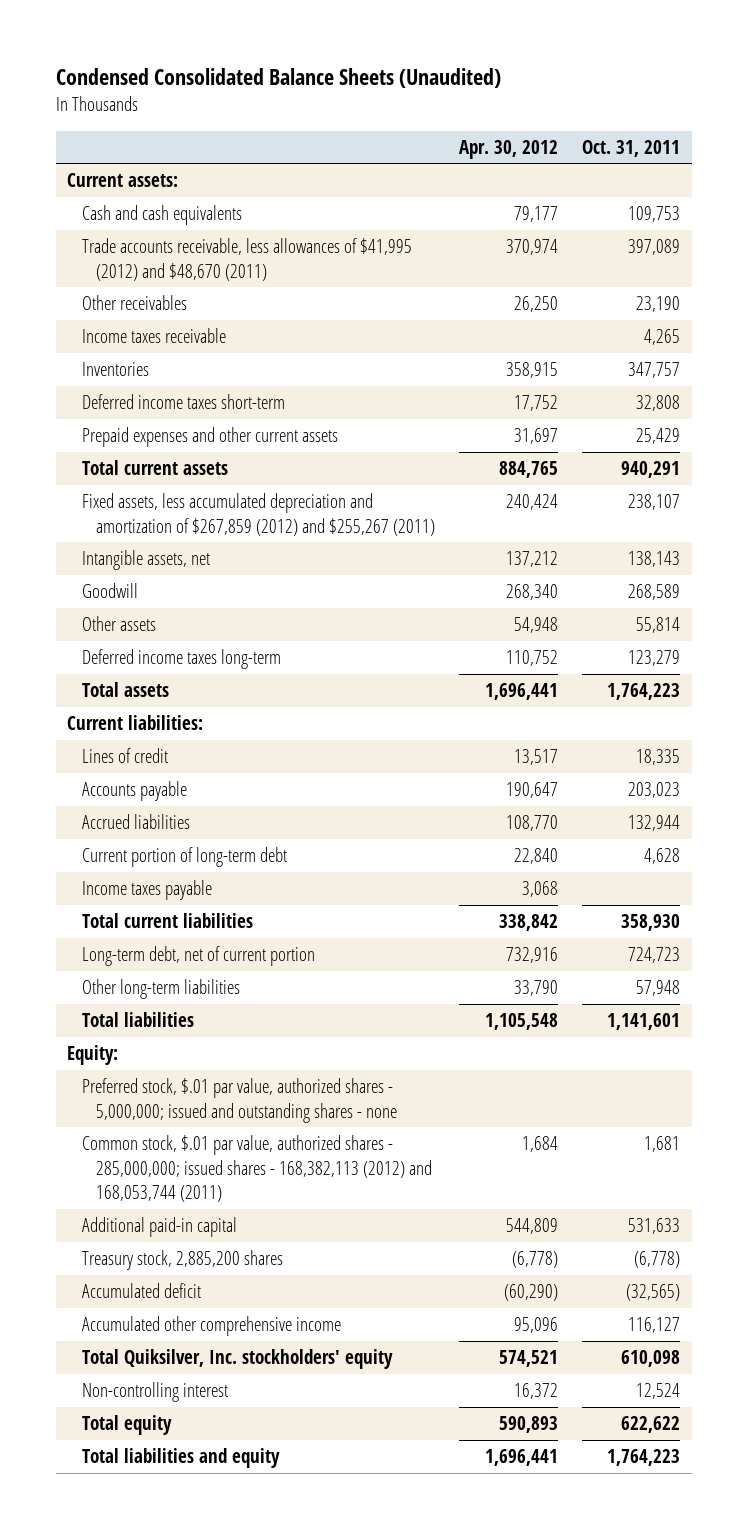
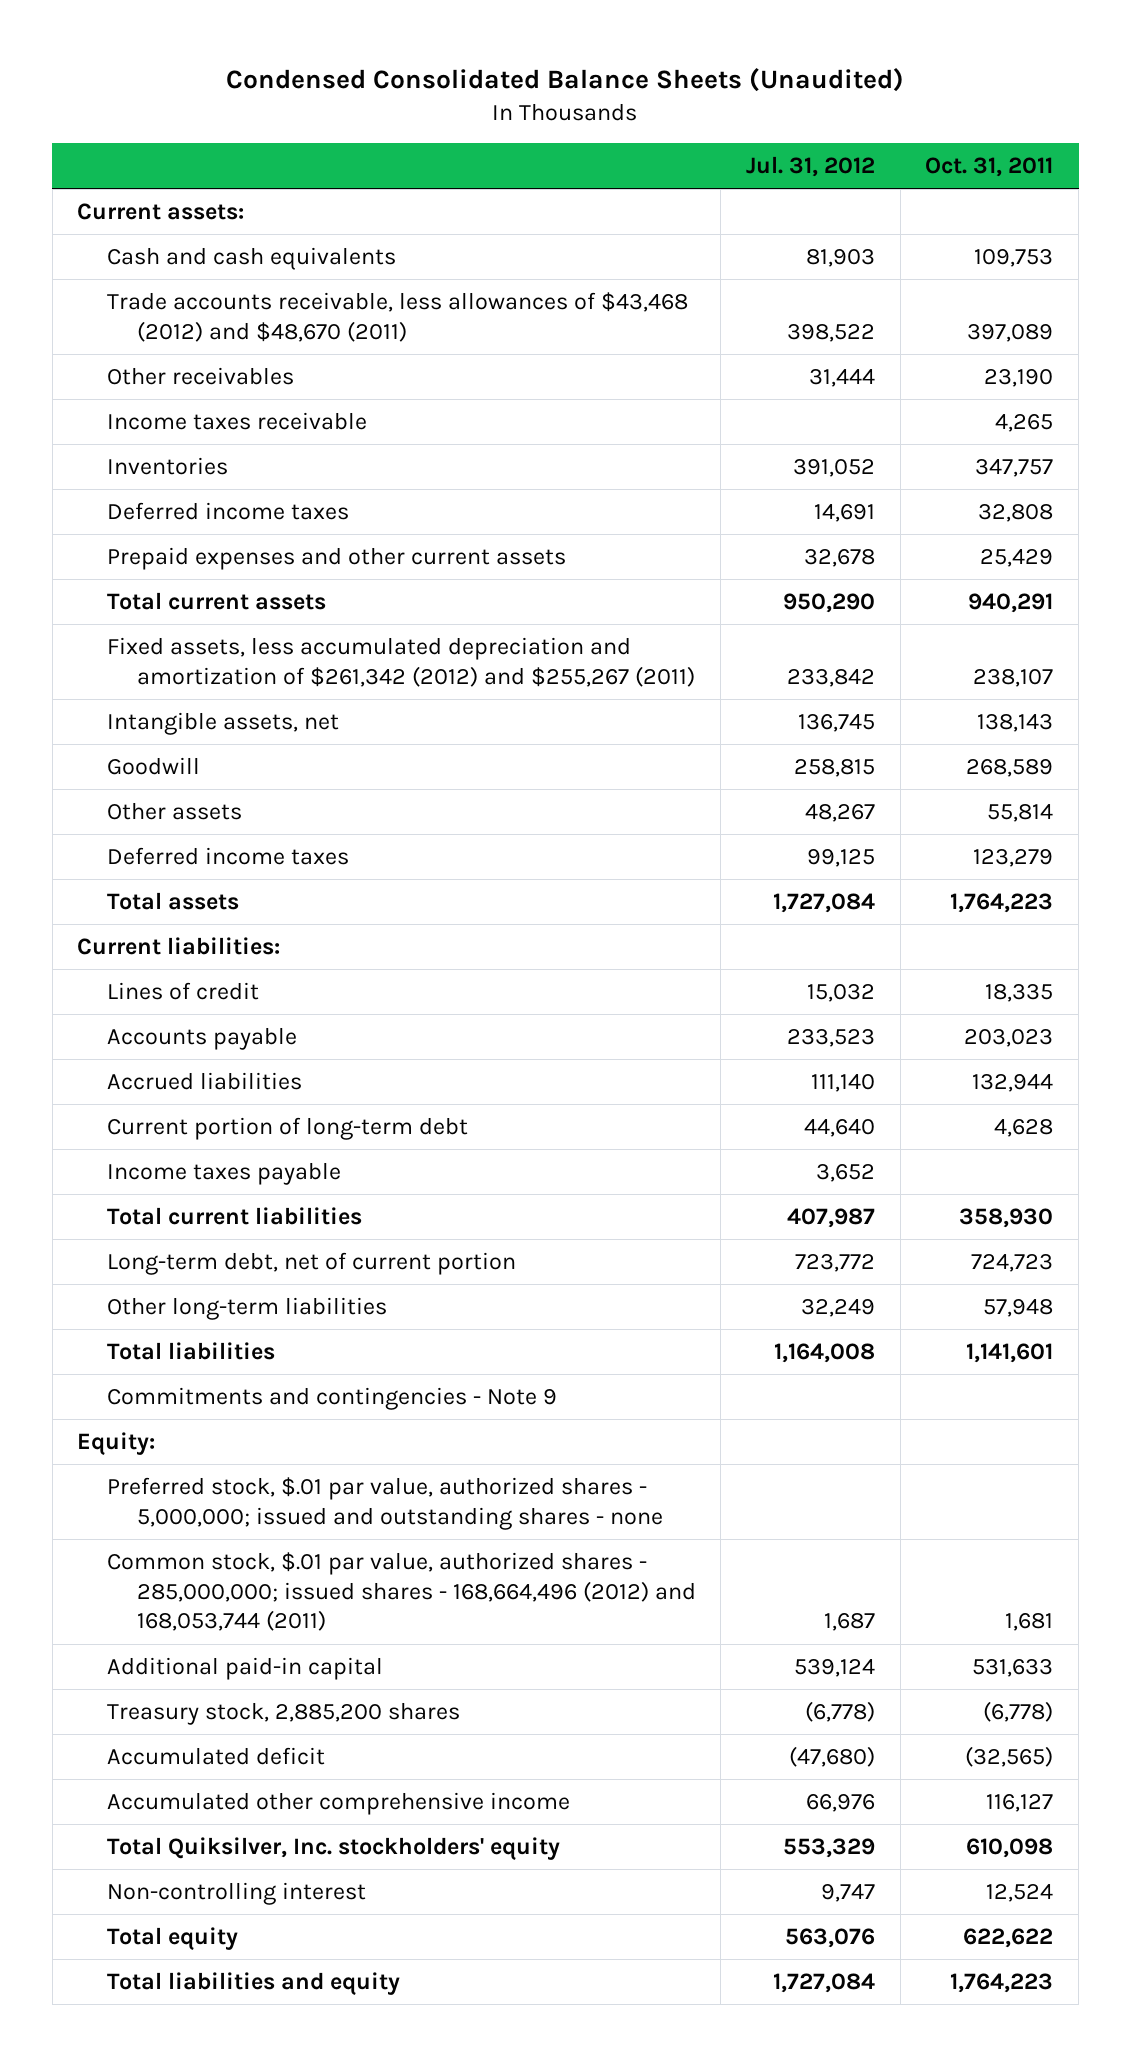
[459,139,559,159] Apr. 30, 2012 -> none
none -> [746,155,876,177] Jul. 31, 2012
[81,238,412,281] Trade accounts receivable, less allowances of $41,995 (2012) and $48,670 (2011) -> [106,291,688,342] Trade accounts receivable, less allowances of $43,468 (2012) and $48,670 (2011)
[81,394,285,410] Deferred income taxes short-term -> [106,501,349,520] Deferred income taxes
[81,493,436,536] Fixed assets, less accumulated depreciation and amortization of $267,859 (2012) and $255,267 (2011) -> [106,636,695,687] Fixed assets, less accumulated depreciation and amortization of $261,342 (2012) and $255,267 (2011)
[81,649,281,670] Deferred income taxes long-term -> [106,846,349,865] Deferred income taxes
none -> [106,1386,557,1410] Commitments and contingencies - Note 9
[81,1135,433,1203] Common stock, $.01 par value, authorized shares - 285,000,000; issued shares - 168,382,113 (2012) and 168,053,744 (2011) -> [106,1551,696,1632] Common stock, $.01 par value, authorized shares - 285,000,000; issued shares - 168,664,496 (2012) and 168,053,744 (2011)

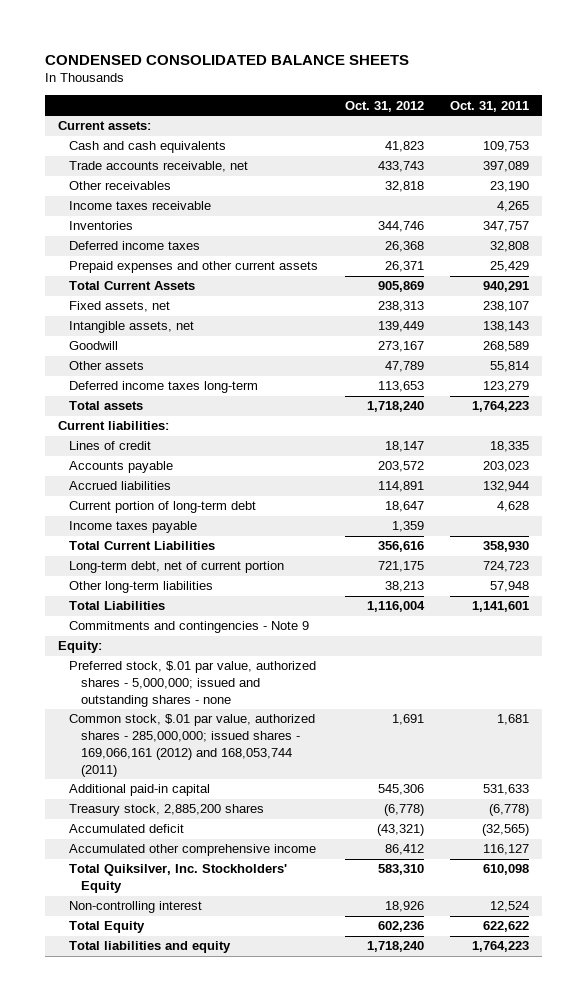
[226,68,905,93] Condensed Consolidated Balance Sheets (Unaudited) -> [44,54,409,65] CONDENSED CONSOLIDATED BALANCE SHEETS
[746,155,876,177] Jul. 31, 2012 -> none
none -> [344,100,424,112] Oct. 31, 2012
[106,291,688,342] Trade accounts receivable, less allowances of $43,468 (2012) and $48,670 (2011) -> [69,161,249,173] Trade accounts receivable, net
[106,591,326,610] Total current assets -> [69,281,196,291] Total Current Assets
[106,636,695,687] Fixed assets, less accumulated depreciation and amortization of $261,342 (2012) and $255,267 (2011) -> [69,301,171,313] Fixed assets, net
[106,846,349,865] Deferred income taxes -> [69,381,259,394] Deferred income taxes long-term
[106,1206,362,1225] Total current liabilities -> [69,541,216,551] Total Current Liabilities
[106,1341,275,1360] Total liabilities -> [69,601,166,611] Total Liabilities
[106,1551,696,1632] Common stock, $.01 par value, authorized shares - 285,000,000; issued shares - 168,664,496 (2012) and 168,053,744 (2011) -> [69,714,316,777] Common stock, $.01 par value, authorized shares - 285,000,000; issued shares - 169,066,161 (2012) and 168,053,744 (2011)
[106,1836,560,1860] Total Quiksilver, Inc. stockholders' equity -> [69,864,288,894] Total Quiksilver, Inc. Stockholders' Equity
[106,1926,238,1950] Total equity -> [69,921,146,934] Total Equity

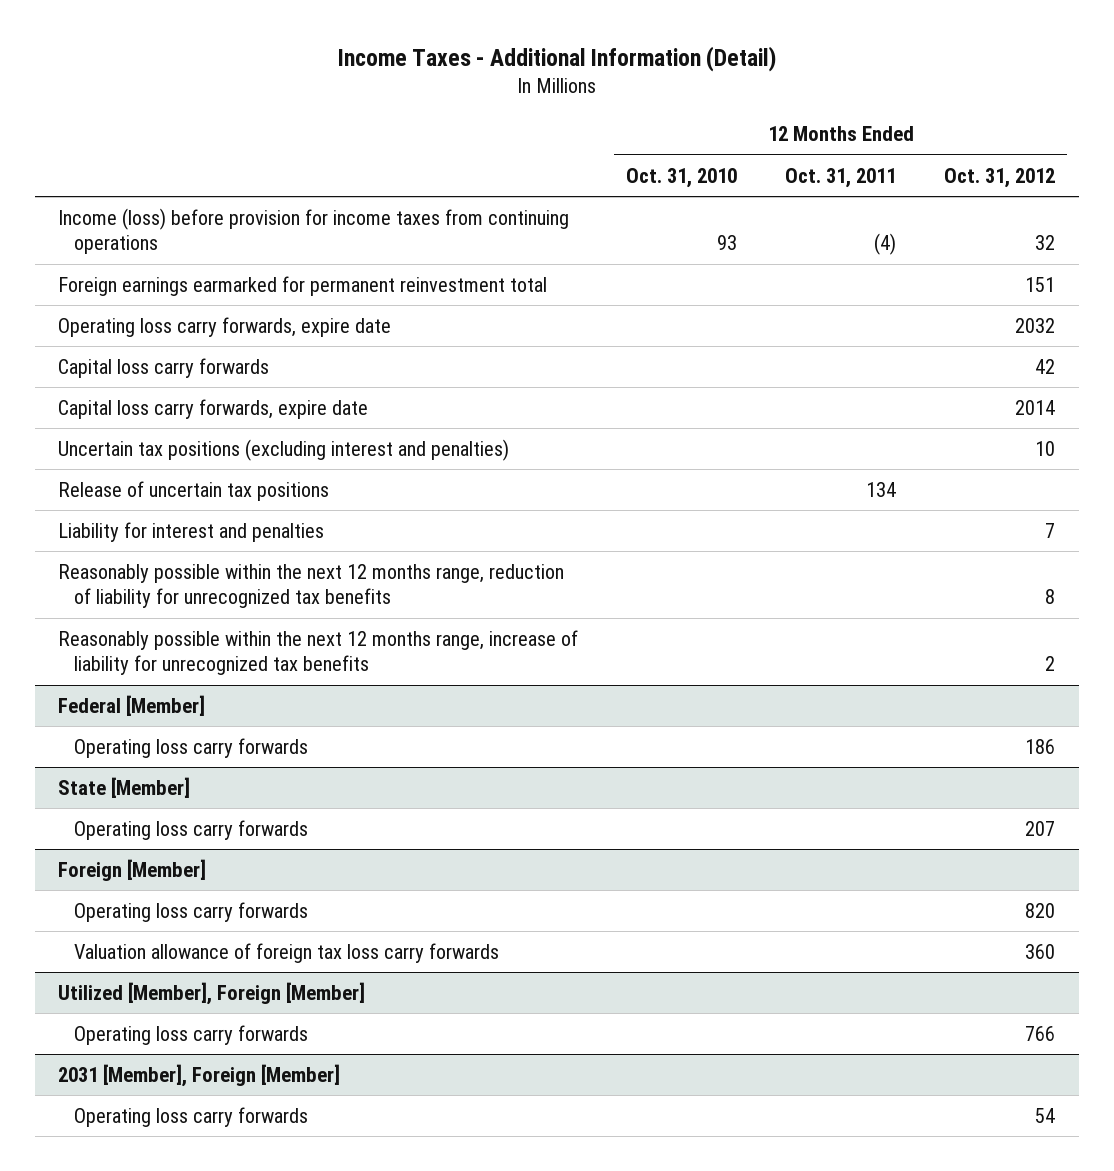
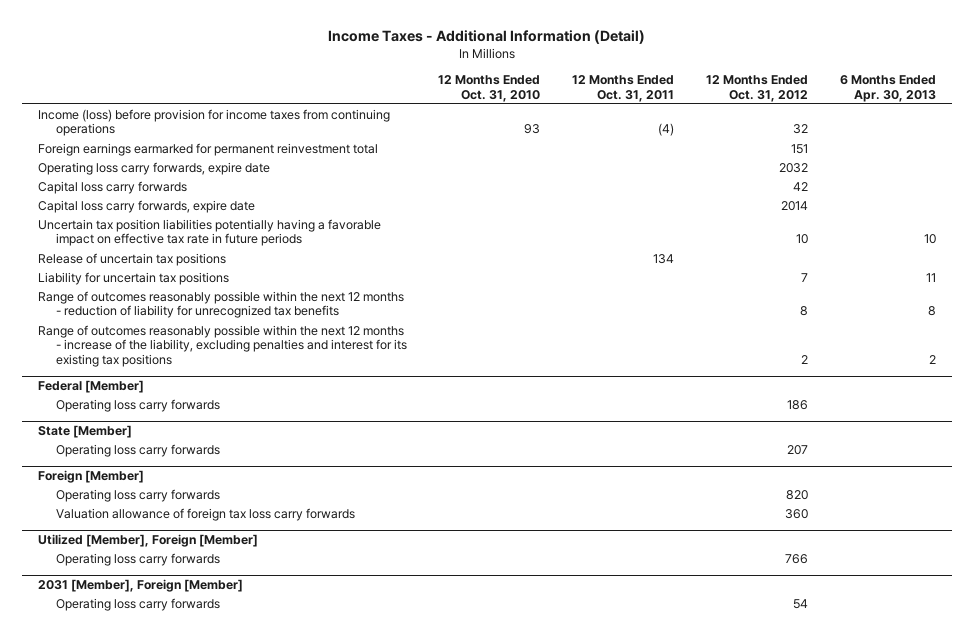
none -> [840,75,937,102] 6 Months Ended Apr. 30, 2013
[58,438,510,461] Uncertain tax positions (excluding interest and penalties) -> [37,219,381,247] Uncertain tax position liabilities potentially having a favorable impact on effective tax rate in future periods
[58,521,325,542] Liability for interest and penalties -> [37,272,229,286] Liability for uncertain tax positions
[58,563,565,609] Reasonably possible within the next 12 months range, reduction of liability for unrecognized tax benefits -> [37,291,404,319] Range of outcomes reasonably possible within the next 12 months - reduction of liability for unrecognized tax benefits
[58,629,579,676] Reasonably possible within the next 12 months range, increase of liability for unrecognized tax benefits -> [37,325,407,367] Range of outcomes reasonably possible within the next 12 months - increase of the liability, excluding penalties and interest for its existing tax positions

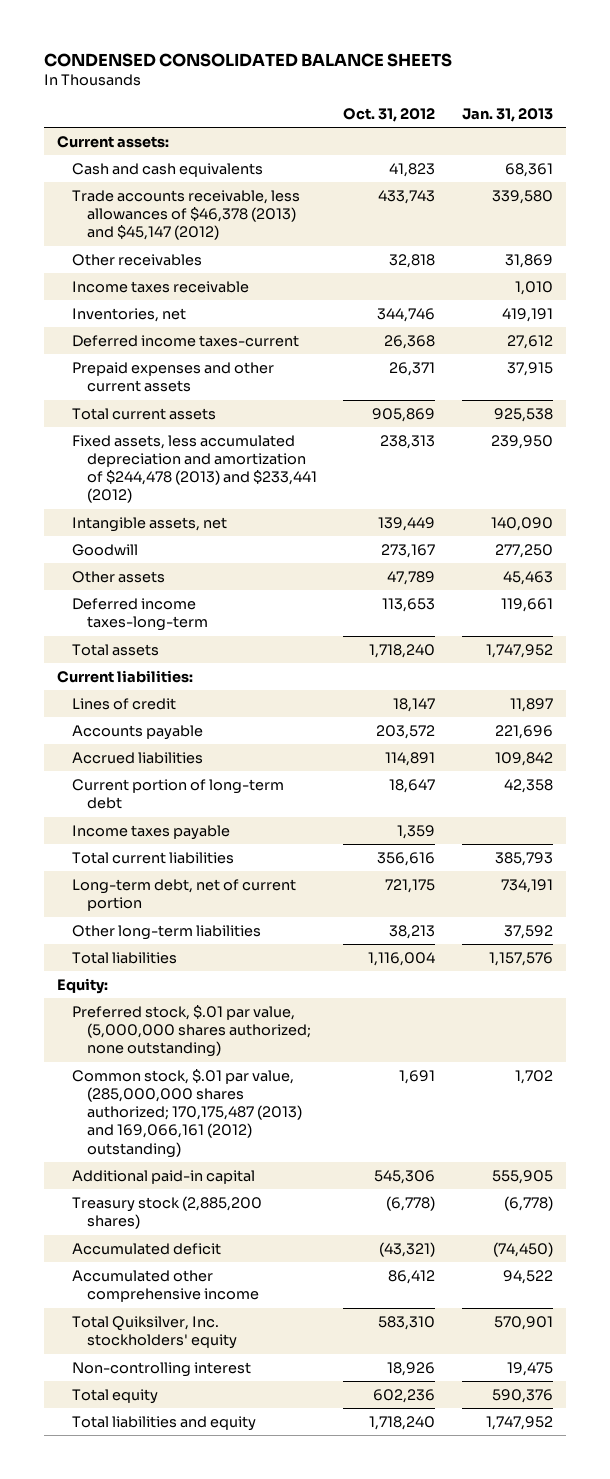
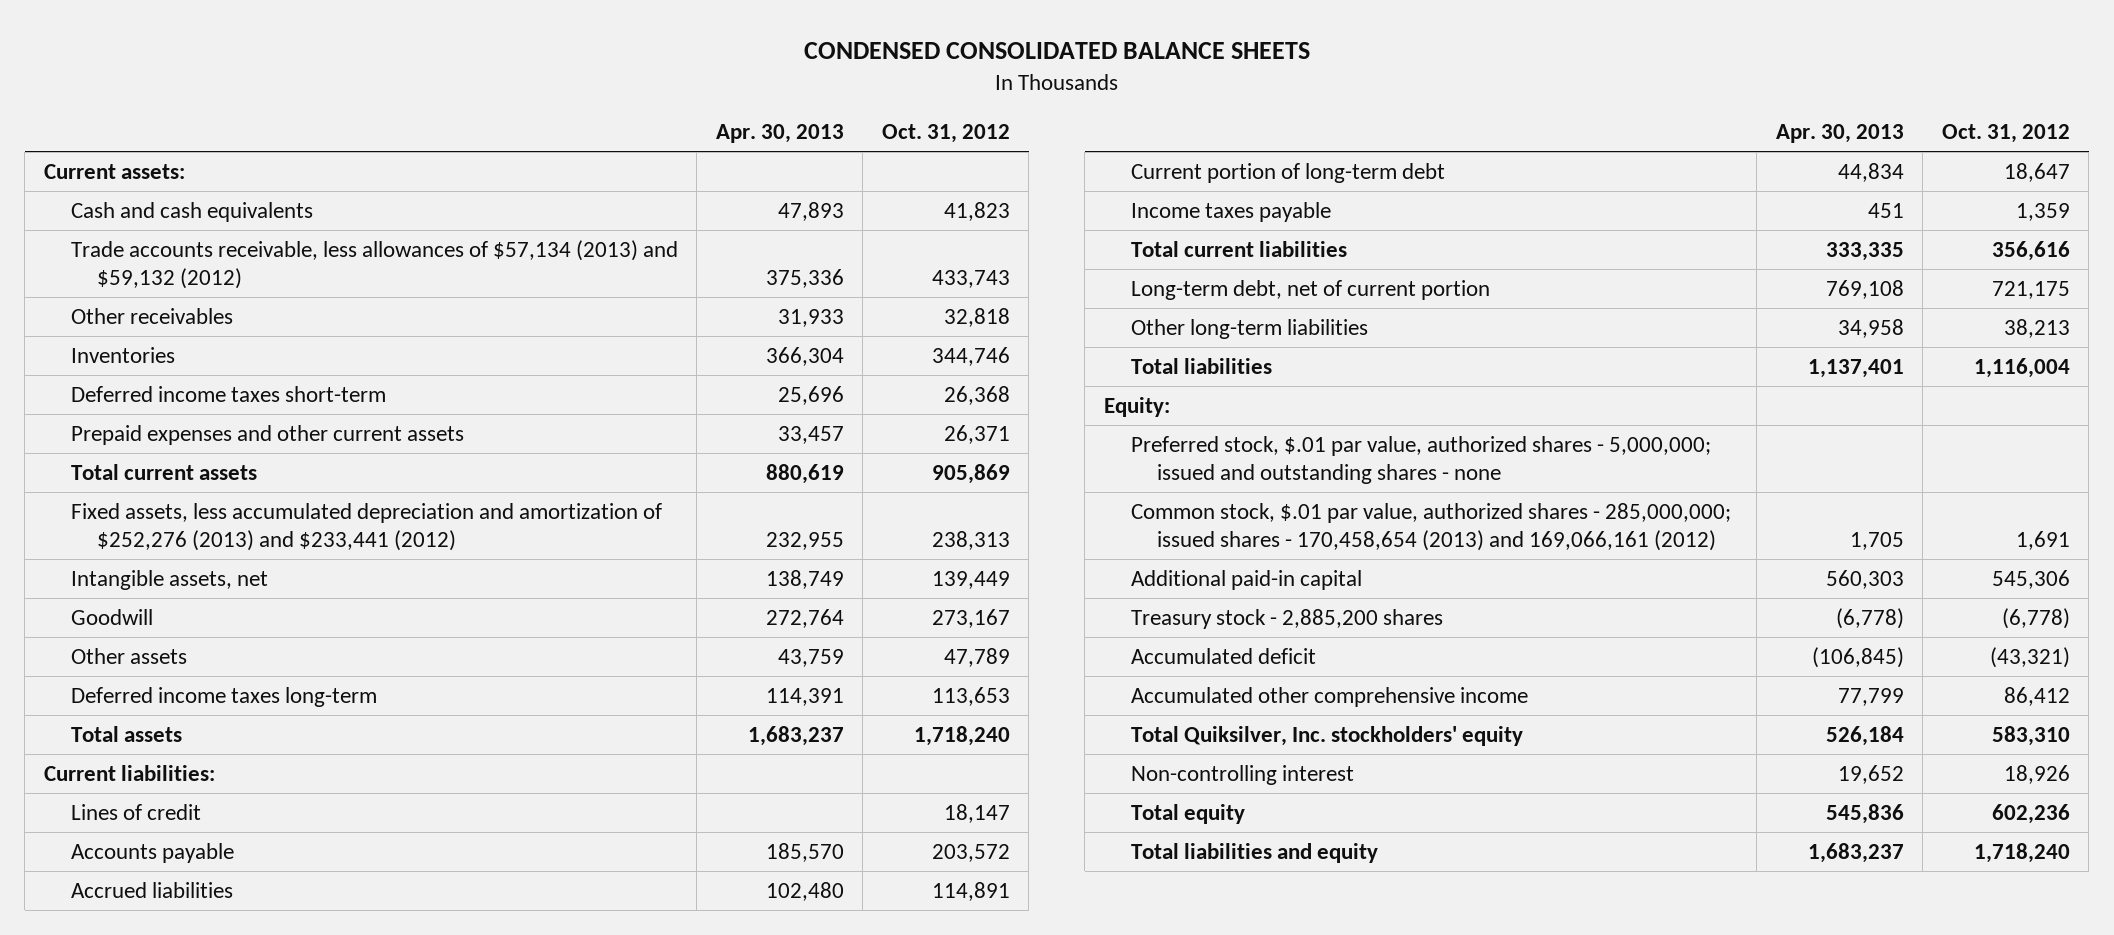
[461,107,553,122] Jan. 31, 2013 -> none
none -> [715,123,844,143] Apr. 30, 2013
[71,189,300,241] Trade accounts receivable, less allowances of $46,378 (2013) and $45,147 (2012) -> [70,239,678,289] Trade accounts receivable, less allowances of $57,134 (2013) and $59,132 (2012)
[71,280,249,293] Income taxes receivable -> none
[71,307,186,322] Inventories, net -> [70,346,175,363] Inventories
[71,334,299,347] Deferred income taxes-current -> [70,385,386,402] Deferred income taxes short-term
[71,434,317,504] Fixed assets, less accumulated depreciation and amortization of $244,478 (2013) and $233,441 (2012) -> [70,502,662,551] Fixed assets, less accumulated depreciation and amortization of $252,276 (2013) and $233,441 (2012)
[71,597,208,632] Deferred income taxes-long-term -> [70,686,377,707] Deferred income taxes long-term
[71,1004,311,1058] Preferred stock, $.01 par value, (5,000,000 shares authorized; none outstanding) -> [1130,435,1711,484] Preferred stock, $.01 par value, authorized shares - 5,000,000; issued and outstanding shares - none
[71,1068,302,1158] Common stock, $.01 par value, (285,000,000 shares authorized; 170,175,487 (2013) and 169,066,161 (2012) outstanding) -> [1130,502,1731,551] Common stock, $.01 par value, authorized shares - 285,000,000; issued shares - 170,458,654 (2013) and 169,066,161 (2012)
[71,1195,262,1230] Treasury stock (2,885,200 shares) -> [1130,608,1443,629] Treasury stock - 2,885,200 shares

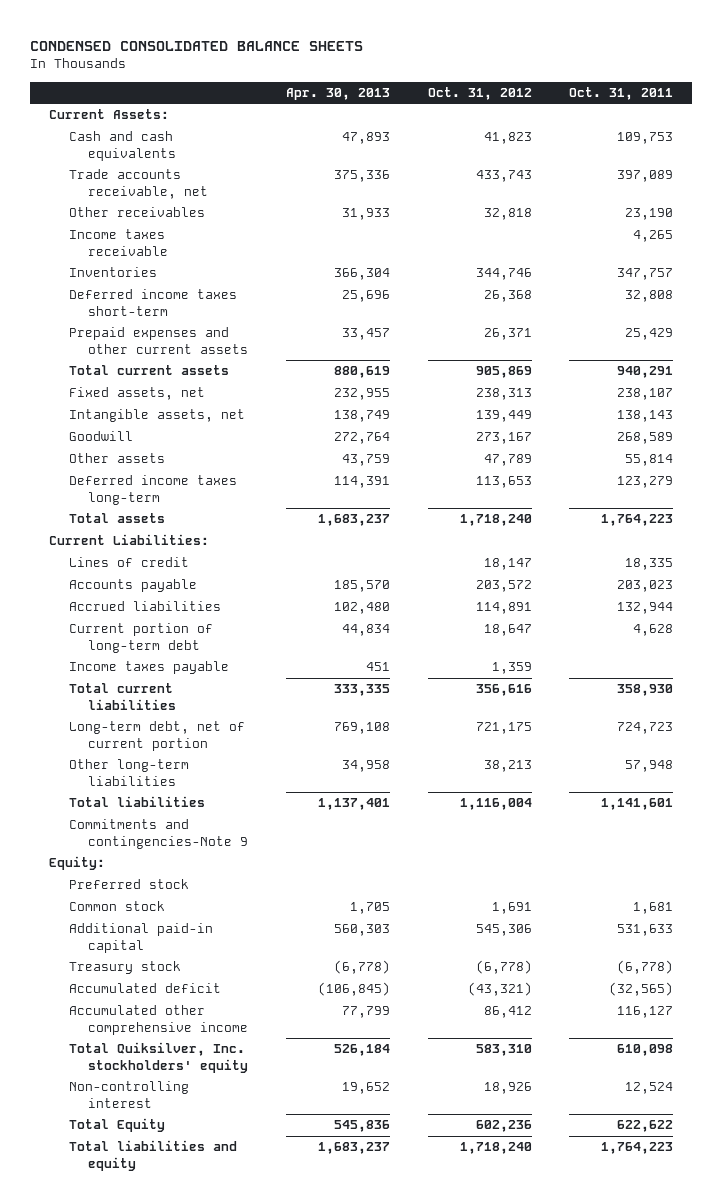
none -> [569,86,674,100] Oct. 31, 2011
[43,163,185,179] Current assets: -> [49,109,170,120] Current Assets:
[70,239,678,289] Trade accounts receivable, less allowances of $57,134 (2013) and $59,132 (2012) -> [68,169,208,199] Trade accounts receivable, net
none -> [68,229,168,256] Income taxes receivable
[70,502,662,551] Fixed assets, less accumulated depreciation and amortization of $252,276 (2013) and $233,441 (2012) -> [68,387,205,401] Fixed assets, net
[43,764,215,781] Current liabilities: -> [49,534,210,546] Current Liabilities:
none -> [68,819,248,849] Commitments and contingencies-Note 9
[1130,435,1711,484] Preferred stock, $.01 par value, authorized shares - 5,000,000; issued and outstanding shares - none -> [68,879,189,890] Preferred stock
[1130,502,1731,551] Common stock, $.01 par value, authorized shares - 285,000,000; issued shares - 170,458,654 (2013) and 169,066,161 (2012) -> [68,901,165,912] Common stock
[1130,608,1443,629] Treasury stock - 2,885,200 shares -> [68,961,181,975] Treasury stock
[1130,803,1245,824] Total equity -> [68,1118,165,1133] Total Equity

